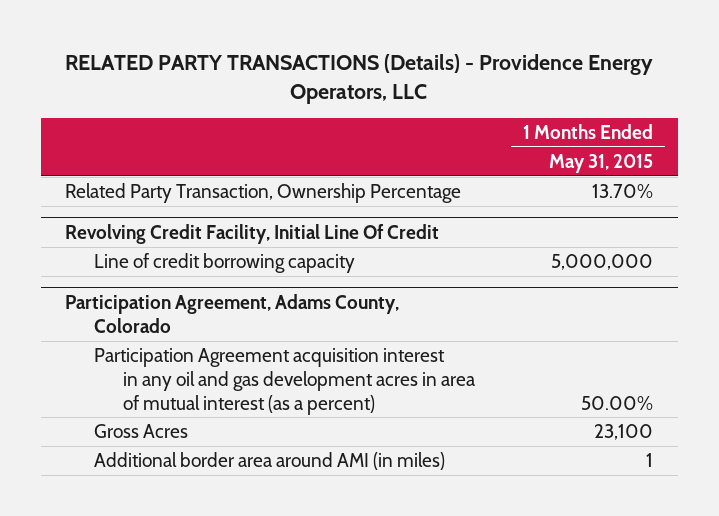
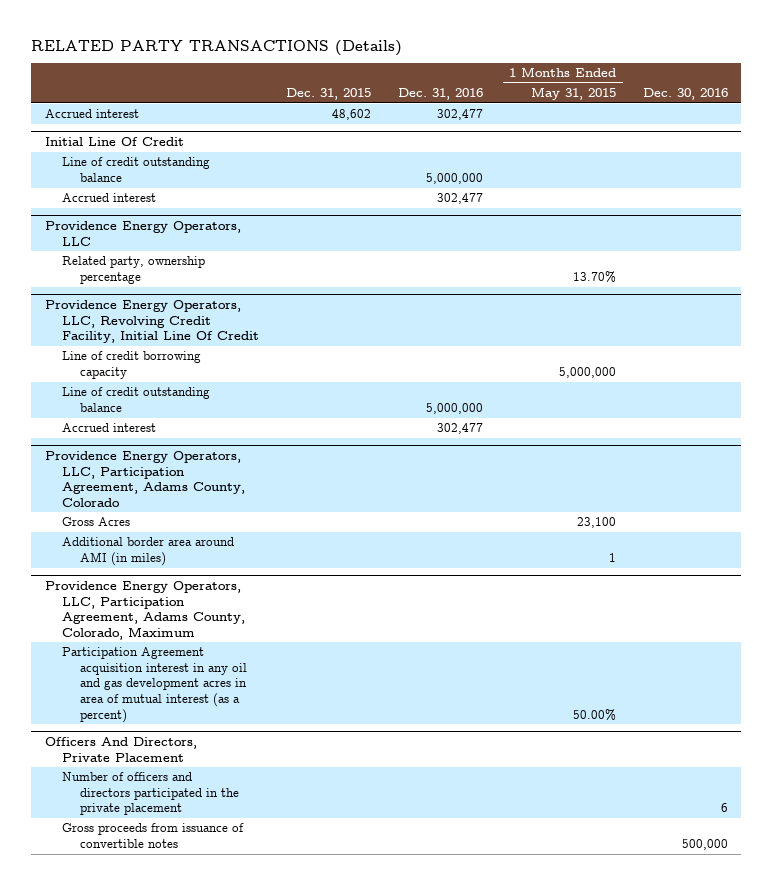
[65,54,654,105] RELATED PARTY TRANSACTIONS (Details) - Providence Energy Operators, LLC -> [31,39,403,56] RELATED PARTY TRANSACTIONS (Details)
none -> [286,88,372,101] Dec. 31, 2015
none -> [397,88,483,101] Dec. 31, 2016
none -> [642,88,728,101] Dec. 30, 2016
[65,183,462,204] Related Party Transaction, Ownership Percentage -> none
[94,253,356,274] Line of credit borrowing capacity -> none
[94,348,475,415] Participation Agreement acquisition interest in any oil and gas development acres in area of mutual interest (as a percent) -> none
none -> [44,109,139,119] Accrued interest
[65,223,440,244] Revolving Credit Facility, Initial Line Of Credit -> [44,137,184,147] Initial Line Of Credit
none -> [62,157,211,182] Line of credit outstanding balance
none -> [62,193,157,203] Accrued interest
none -> [44,221,241,246] Providence Energy Operators, LLC
none -> [62,256,206,284] Related party, ownership percentage
none -> [44,300,260,344] Providence Energy Operators, LLC, Revolving Credit Facility, Initial Line Of Credit
none -> [62,351,202,379] Line of credit borrowing capacity
none -> [62,387,211,412] Line of credit outstanding balance
none -> [62,423,157,433] Accrued interest
[65,293,400,333] Participation Agreement, Adams County, Colorado -> [44,451,246,507] Providence Energy Operators, LLC, Participation Agreement, Adams County, Colorado
none -> [44,581,246,640] Providence Energy Operators, LLC, Participation Agreement, Adams County, Colorado, Maximum
none -> [62,647,248,723] Participation Agreement acquisition interest in any oil and gas development acres in area of mutual interest (as a percent)
none -> [44,737,197,762] Officers And Directors, Private Placement
none -> [62,772,240,816] Number of officers and directors participated in the private placement
none -> [62,823,245,848] Gross proceeds from issuance of convertible notes

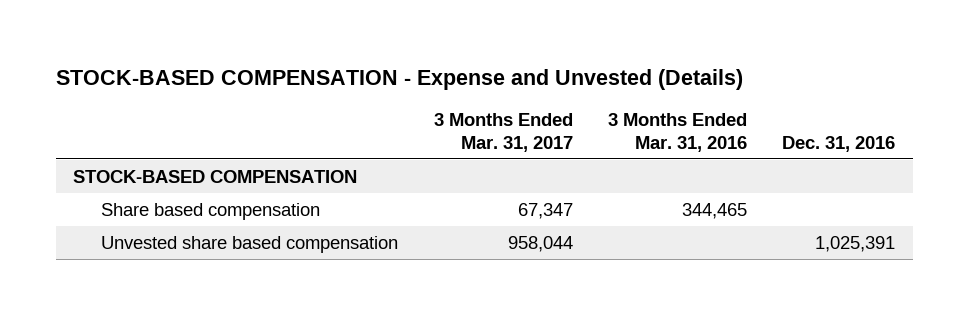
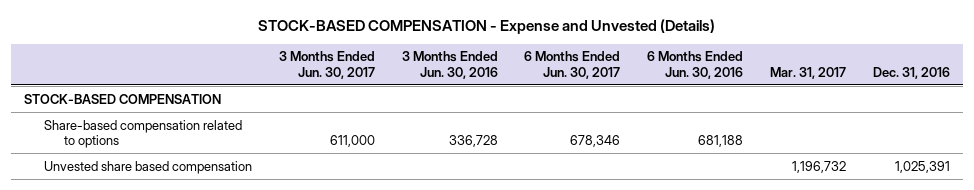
[433,113,573,152] 3 Months Ended Mar. 31, 2017 -> none
[608,113,748,152] 3 Months Ended Mar. 31, 2016 -> none
none -> [278,51,375,79] 3 Months Ended Jun. 30, 2017
none -> [401,51,498,79] 3 Months Ended Jun. 30, 2016
none -> [524,51,621,79] 6 Months Ended Jun. 30, 2017
none -> [647,51,744,79] 6 Months Ended Jun. 30, 2016
none -> [769,66,846,79] Mar. 31, 2017
[101,202,321,220] Share based compensation -> [44,119,243,148] Share-based compensation related to options

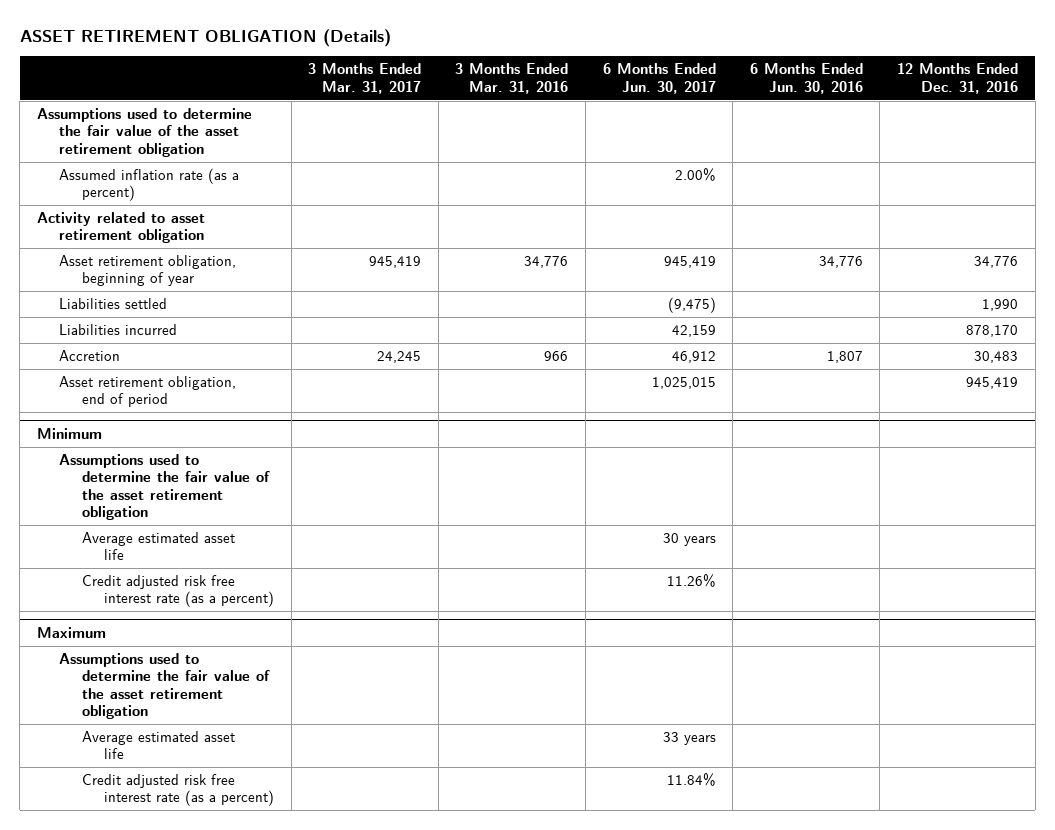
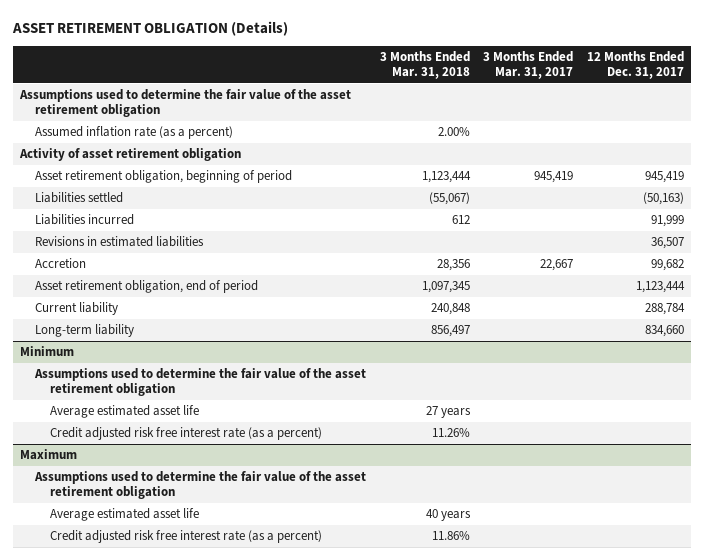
[455,63,569,94] 3 Months Ended Mar. 31, 2016 -> none
[602,63,716,94] 6 Months Ended Jun. 30, 2017 -> none
[749,63,863,94] 6 Months Ended Jun. 30, 2016 -> none
[897,63,1019,94] 12 Months Ended Dec. 31, 2016 -> none
none -> [379,51,470,80] 3 Months Ended Mar. 31, 2018
none -> [587,51,685,80] 12 Months Ended Dec. 31, 2017
[36,211,205,244] Activity related to asset retirement obligation -> [19,148,242,162] Activity of asset retirement obligation
[59,254,237,287] Asset retirement obligation, beginning of year -> [34,170,292,184] Asset retirement obligation, beginning of period
none -> [34,236,204,248] Revisions in estimated liabilities
[377,350,422,363] 24,245 -> [540,259,574,272] 22,667
none -> [34,302,118,316] Current liability
none -> [34,324,134,338] Long-term liability

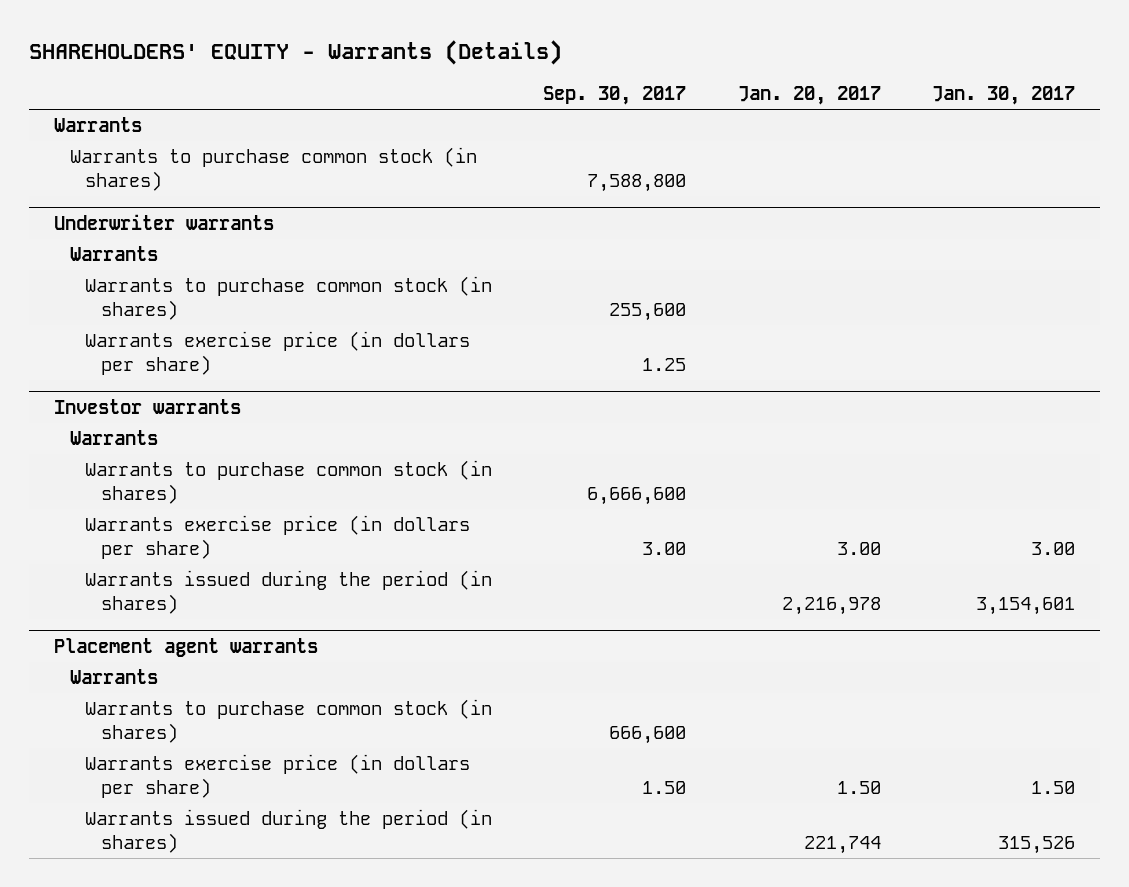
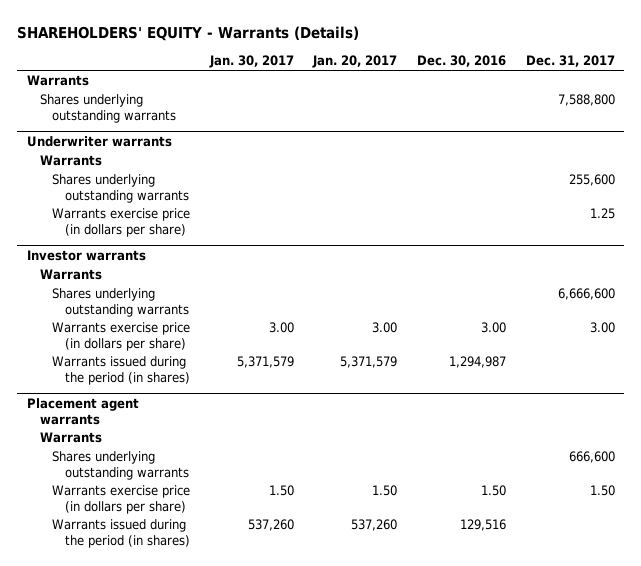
[543,86,687,106] Sep. 30, 2017 -> none
none -> [416,55,506,68] Dec. 30, 2016
none -> [525,55,615,68] Dec. 31, 2017
[69,147,477,191] Warrants to purchase common stock (in shares) -> [39,94,177,123] Shares underlying outstanding warrants
[85,276,493,320] Warrants to purchase common stock (in shares) -> [52,174,190,203] Shares underlying outstanding warrants
[85,460,493,504] Warrants to purchase common stock (in shares) -> [52,288,190,317] Shares underlying outstanding warrants
[781,596,881,615] 2,216,978 -> [340,356,398,369] 5,371,579
[975,596,1075,615] 3,154,601 -> [236,356,294,369] 5,371,579
[85,699,493,743] Warrants to purchase common stock (in shares) -> [52,451,190,480] Shares underlying outstanding warrants
[803,835,881,854] 221,744 -> [351,519,398,532] 537,260
[997,835,1075,854] 315,526 -> [247,519,294,532] 537,260

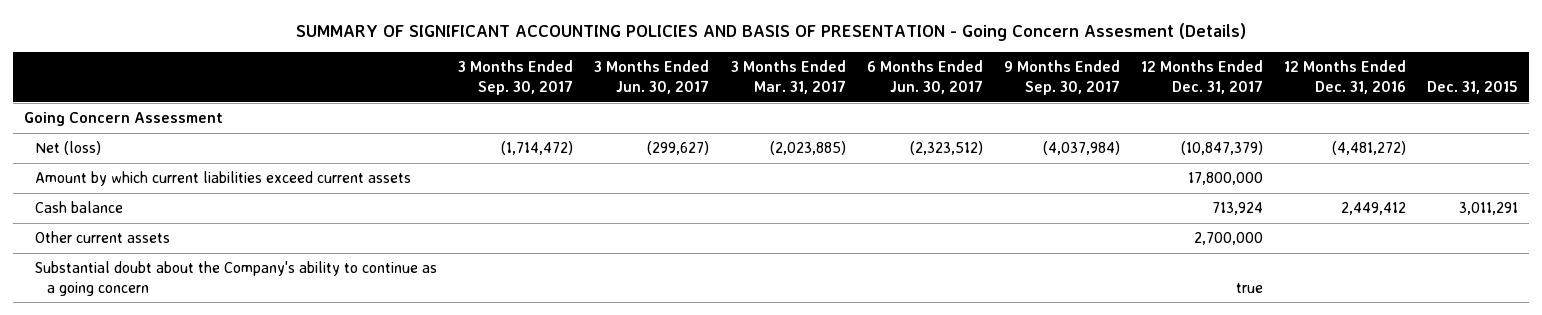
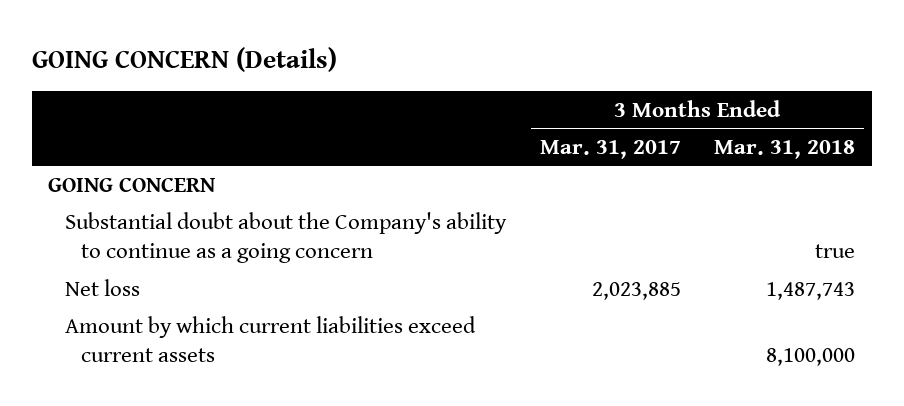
[295,22,1246,41] SUMMARY OF SIGNIFICANT ACCOUNTING POLICIES AND BASIS OF PRESENTATION - Going Concern Assesment (Details) -> [31,46,337,72] GOING CONCERN (Details)
[458,60,574,95] 3 Months Ended Sep. 30, 2017 -> none
[594,60,710,94] 3 Months Ended Jun. 30, 2017 -> none
[866,60,983,94] 6 Months Ended Jun. 30, 2017 -> none
[1003,60,1120,95] 9 Months Ended Sep. 30, 2017 -> none
[1140,60,1263,94] 12 Months Ended Dec. 31, 2017 -> none
[1284,60,1407,94] 12 Months Ended Dec. 31, 2016 -> none
[1427,80,1519,94] Dec. 31, 2015 -> none
none -> [714,139,856,159] Mar. 31, 2018
[35,141,102,156] Net (loss) -> none
[35,201,124,214] Cash balance -> none
[35,231,171,244] Other current assets -> none
[23,112,223,127] Going Concern Assessment -> [48,176,216,192] GOING CONCERN
none -> [64,278,140,296] Net loss
[35,171,412,187] Amount by which current liabilities exceed current assets -> [64,315,476,363] Amount by which current liabilities exceed current assets

